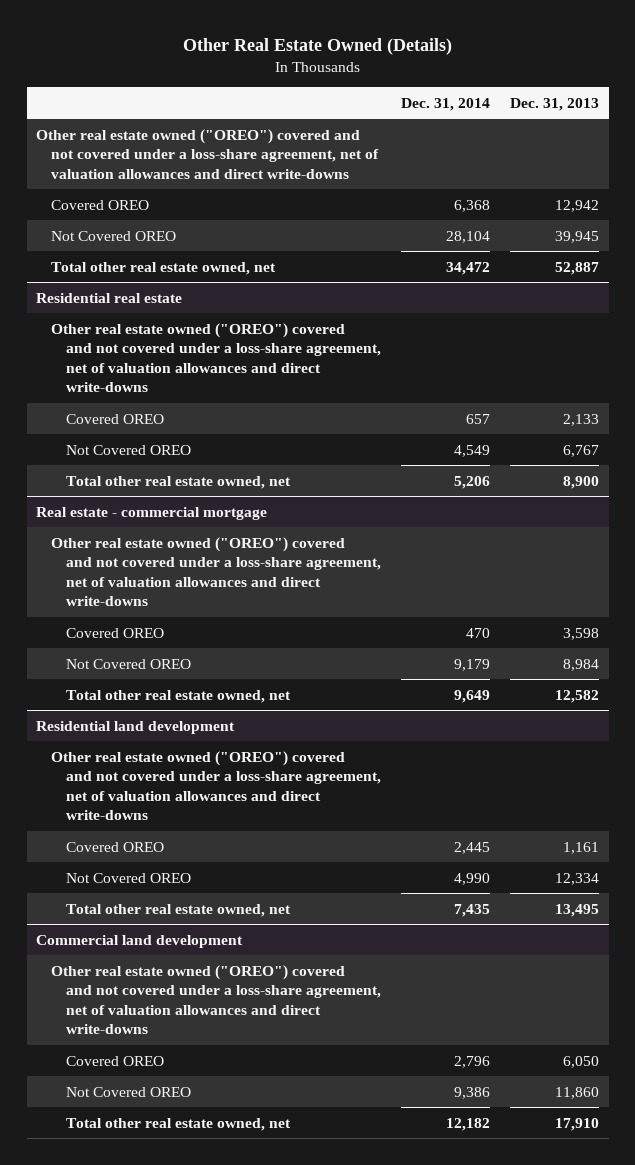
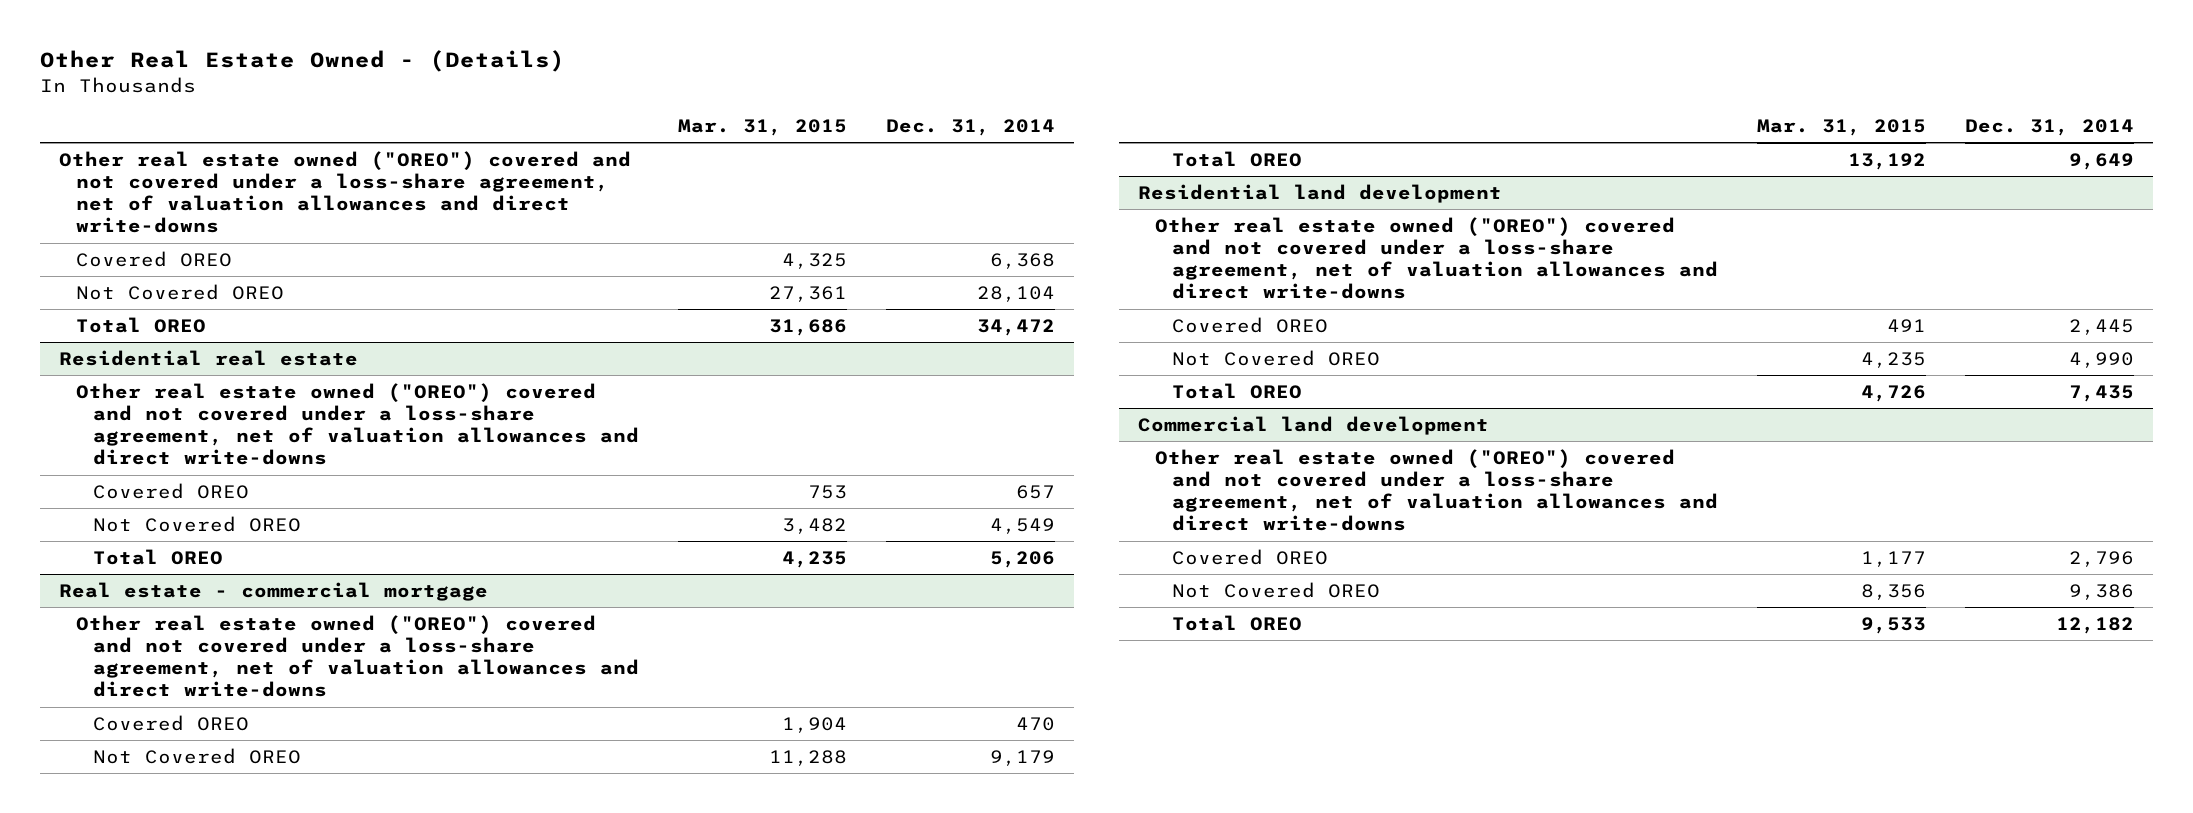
[182,37,452,55] Other Real Estate Owned (Details) -> [39,50,565,73] Other Real Estate Owned - (Details)
[509,97,599,111] Dec. 31, 2013 -> none
none -> [677,119,847,137] Mar. 31, 2015
[51,261,277,275] Total other real estate owned, net -> [76,316,207,333] Total OREO
[66,475,292,489] Total other real estate owned, net -> [93,548,224,565] Total OREO
[66,689,292,703] Total other real estate owned, net -> [1172,150,1303,167] Total OREO
[66,903,292,917] Total other real estate owned, net -> [1172,382,1303,399] Total OREO
[66,1117,292,1131] Total other real estate owned, net -> [1172,614,1303,631] Total OREO

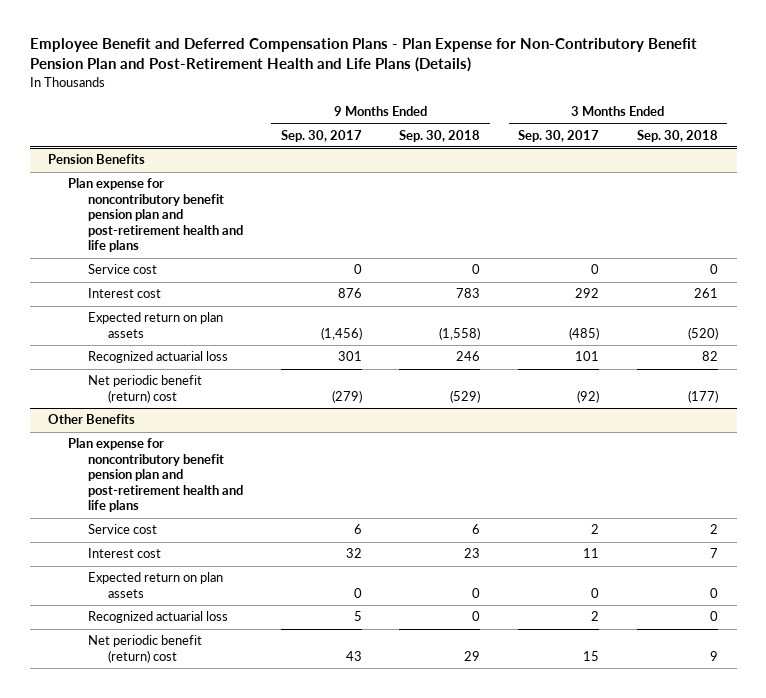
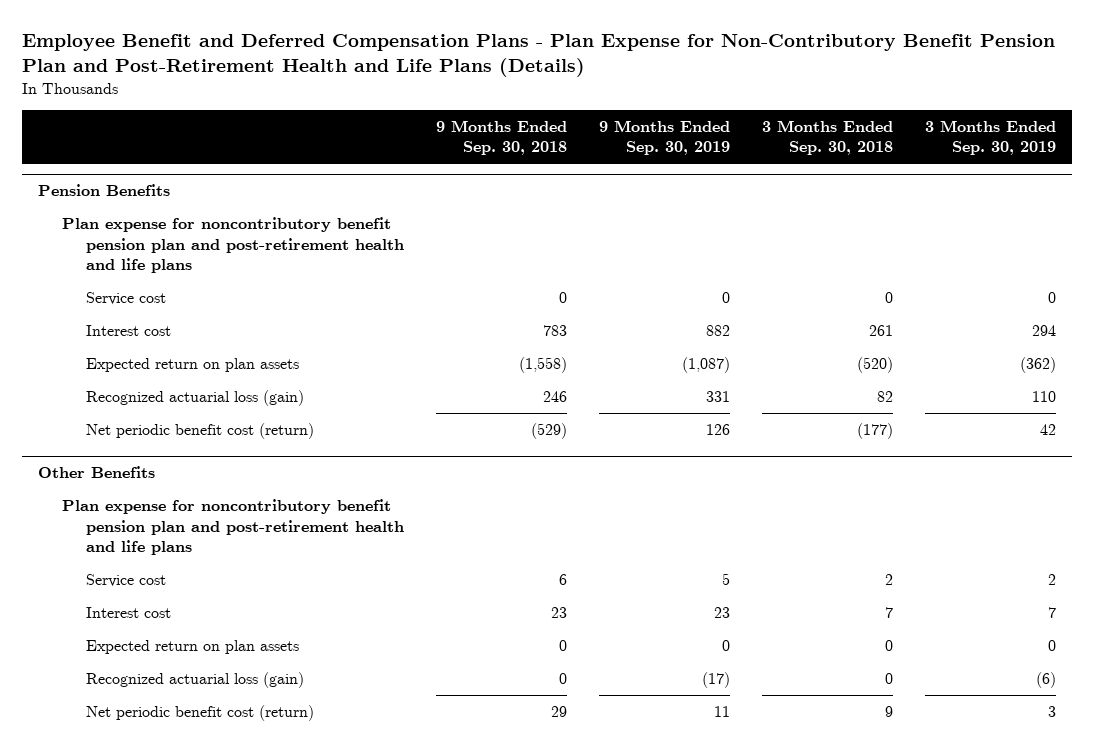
[280,129,362,142] Sep. 30, 2017 -> none
[518,129,600,142] Sep. 30, 2017 -> none
none -> [599,119,731,156] 9 Months Ended Sep. 30, 2019
none -> [925,119,1057,156] 3 Months Ended Sep. 30, 2019
[87,351,228,364] Recognized actuarial loss -> [86,389,305,406] Recognized actuarial loss (gain)
[87,375,202,403] Net periodic benefit (return) cost -> [86,422,315,439] Net periodic benefit cost (return)
[87,611,228,624] Recognized actuarial loss -> [86,671,305,688] Recognized actuarial loss (gain)
[87,635,202,663] Net periodic benefit (return) cost -> [86,704,315,721] Net periodic benefit cost (return)

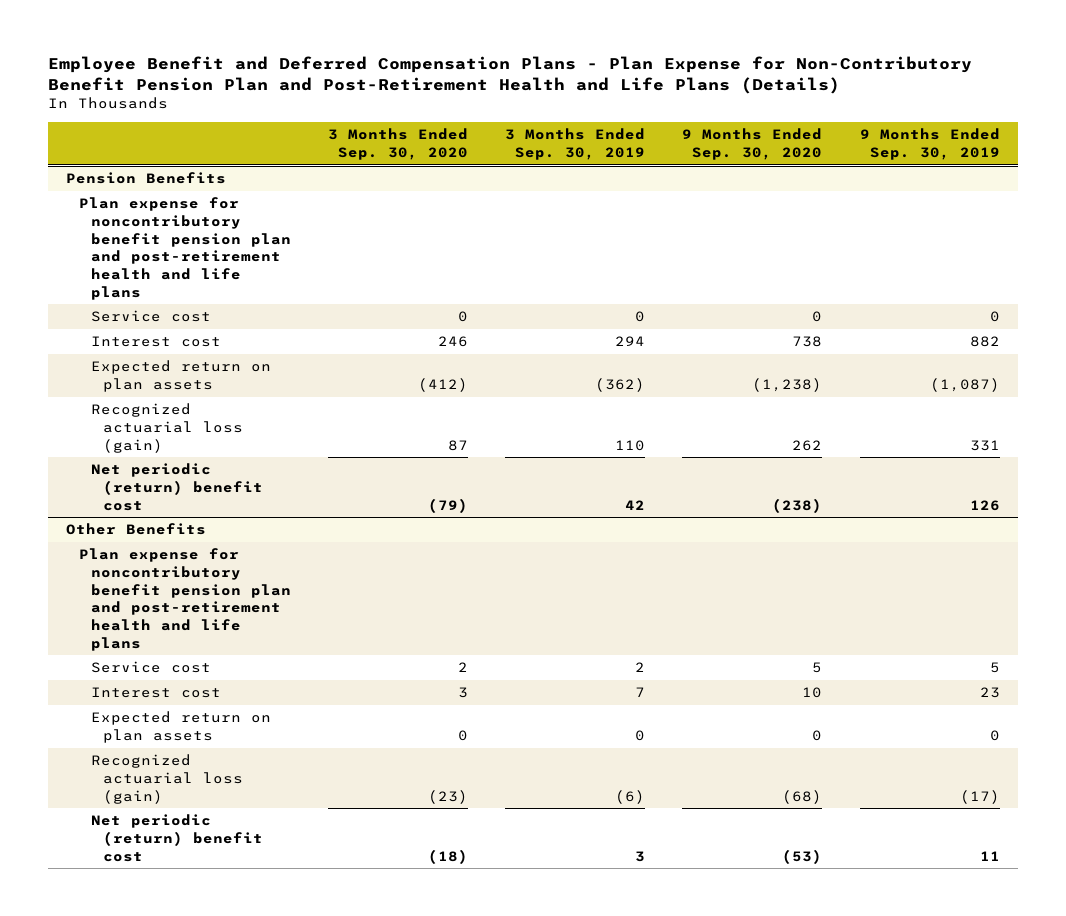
[436,119,568,156] 9 Months Ended Sep. 30, 2018 -> none
[762,119,894,156] 3 Months Ended Sep. 30, 2018 -> none
none -> [328,128,469,160] 3 Months Ended Sep. 30, 2020
none -> [682,128,823,160] 9 Months Ended Sep. 30, 2020
[86,422,315,439] Net periodic benefit cost (return) -> [90,463,264,511] Net periodic (return) benefit cost
[86,704,315,721] Net periodic benefit cost (return) -> [90,814,264,862] Net periodic (return) benefit cost

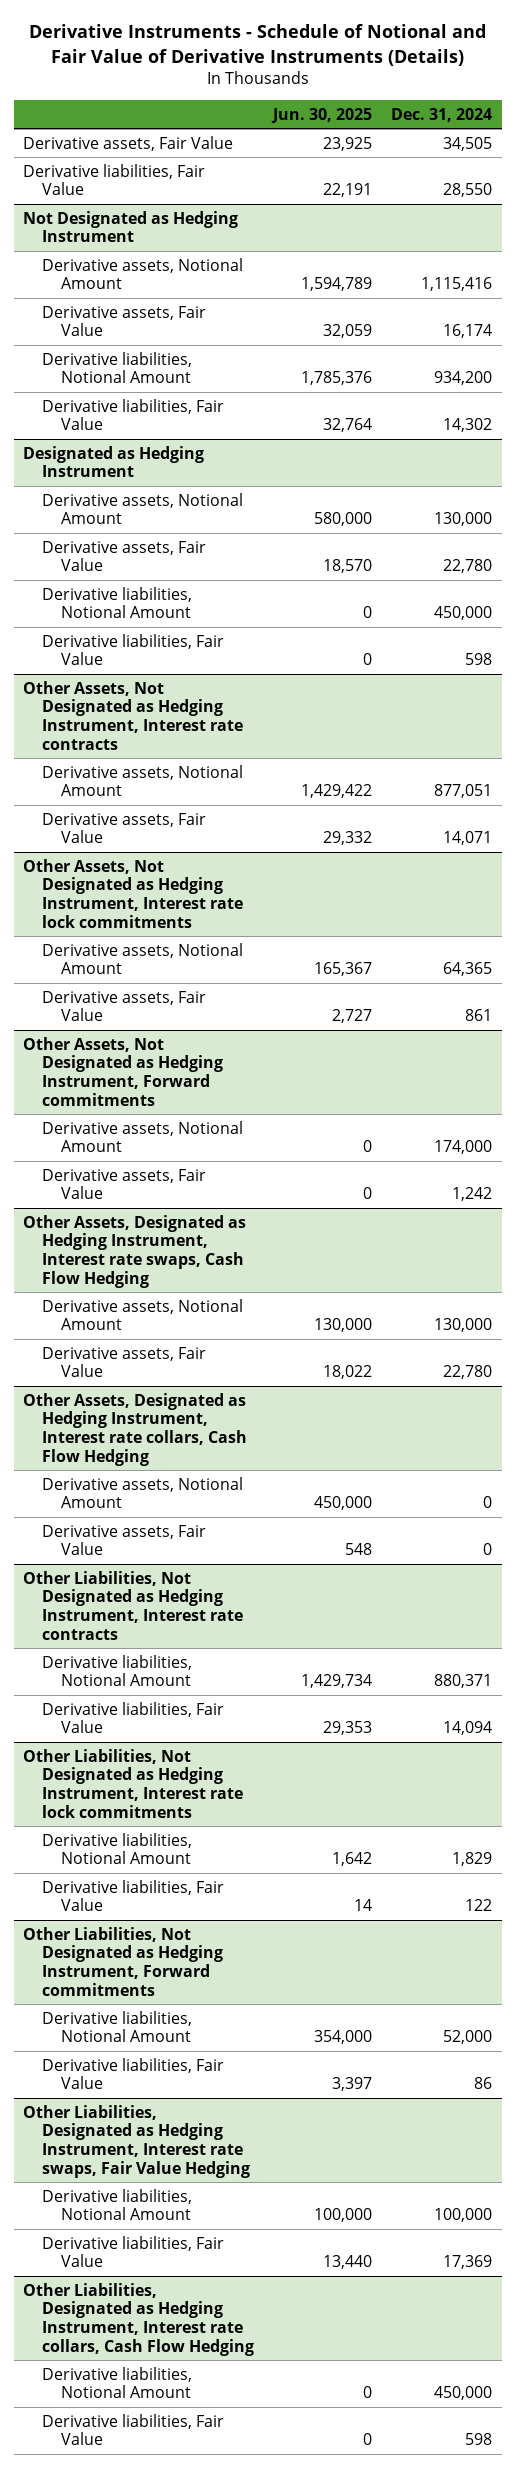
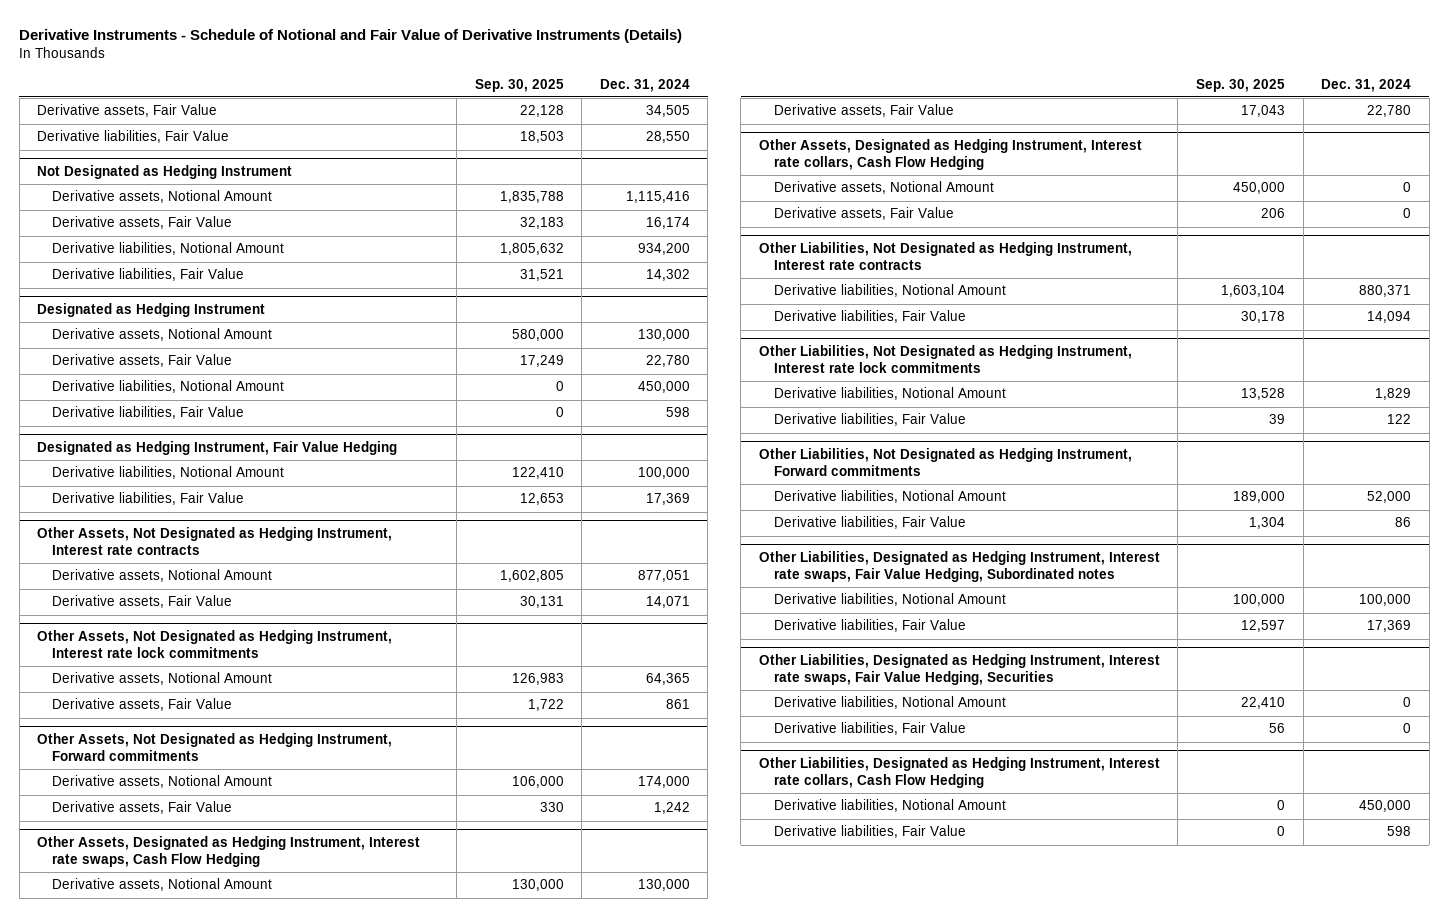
[271,107,373,123] Jun. 30, 2025 -> none
none -> [474,78,564,92] Sep. 30, 2025
none -> [37,440,398,455] Designated as Hedging Instrument, Fair Value Hedging
none -> [52,466,285,480] Derivative liabilities, Notional Amount
none -> [52,492,245,506] Derivative liabilities, Fair Value
[23,2104,251,2178] Other Liabilities, Designated as Hedging Instrument, Interest rate swaps, Fair Value Hedging -> [758,550,1160,582] Other Liabilities, Designated as Hedging Instrument, Interest rate swaps, Fair Value Hedging, Subordinated notes
none -> [758,653,1160,685] Other Liabilities, Designated as Hedging Instrument, Interest rate swaps, Fair Value Hedging, Securities
none -> [773,696,1006,710] Derivative liabilities, Notional Amount
none -> [773,722,966,736] Derivative liabilities, Fair Value

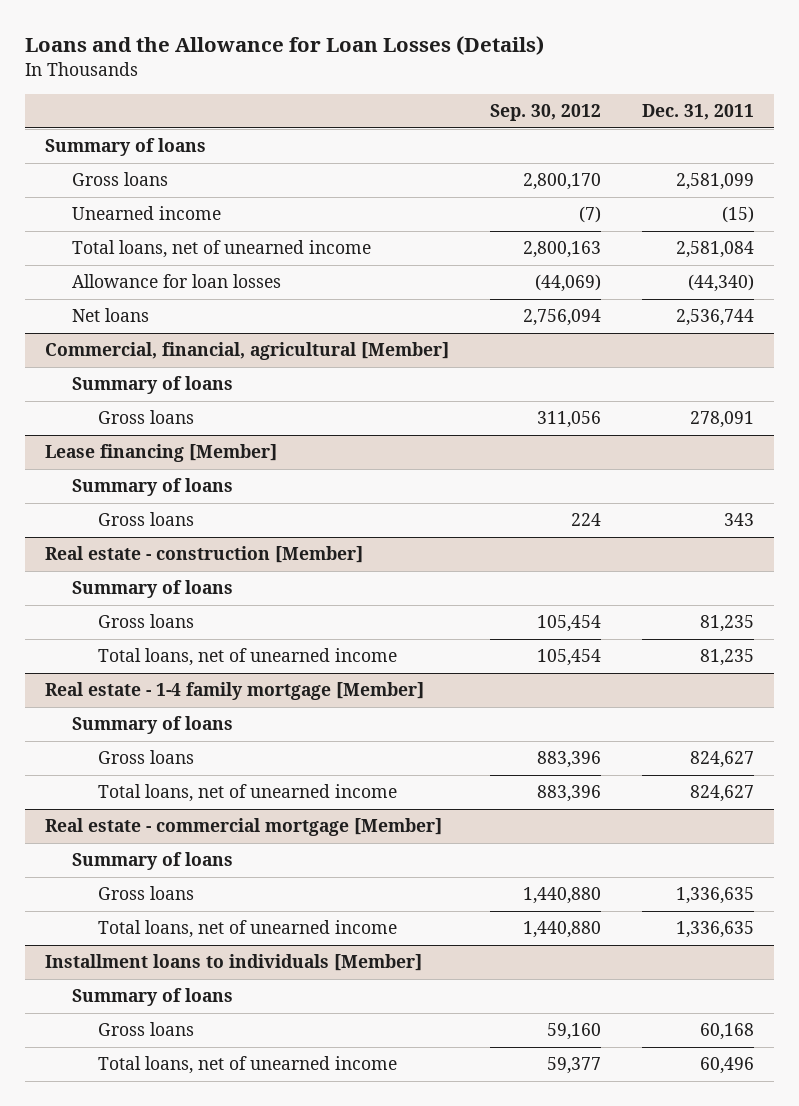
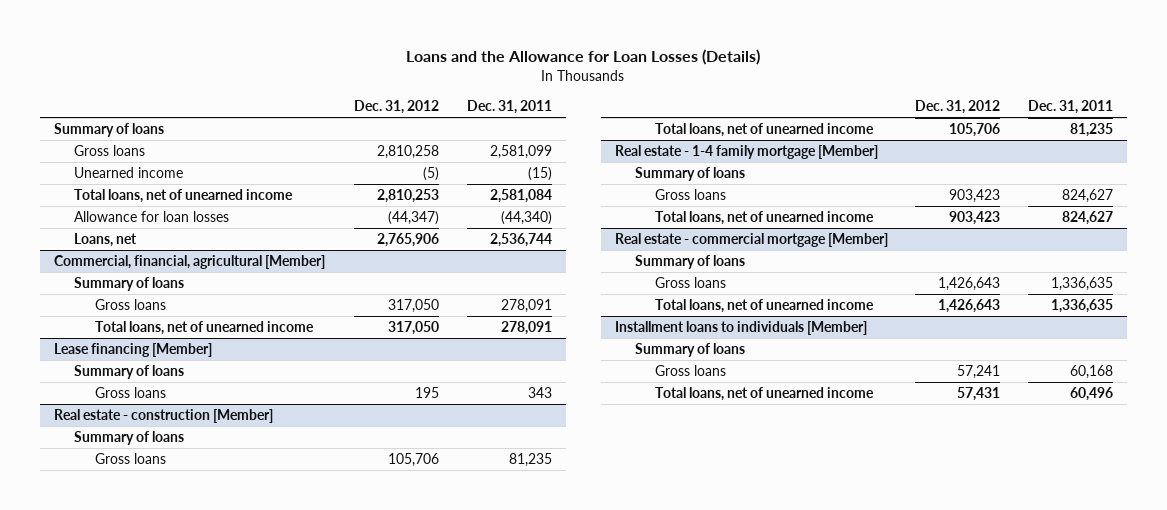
[490,104,602,122] Sep. 30, 2012 -> none
none -> [354,100,440,115] Dec. 31, 2012
[71,308,149,323] Net loans -> [74,233,138,248] Loans, net
none -> [94,321,314,336] Total loans, net of unearned income

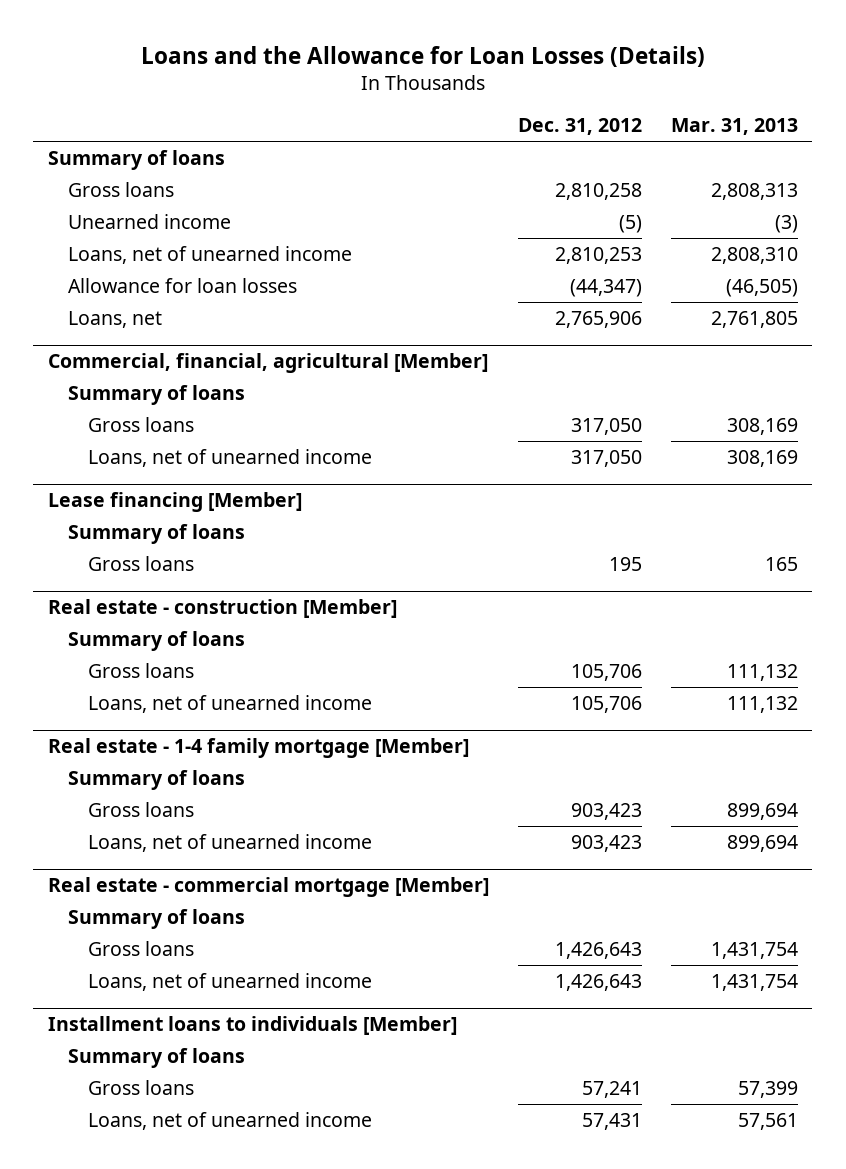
[466,100,552,115] Dec. 31, 2011 -> none
none -> [670,118,798,136] Mar. 31, 2013
[74,189,294,204] Total loans, net of unearned income -> [67,245,352,264] Loans, net of unearned income
[94,321,314,336] Total loans, net of unearned income -> [87,448,372,467] Loans, net of unearned income
[655,123,875,138] Total loans, net of unearned income -> [87,694,372,713] Loans, net of unearned income
[655,211,875,226] Total loans, net of unearned income -> [87,833,372,852] Loans, net of unearned income
[655,299,875,314] Total loans, net of unearned income -> [87,972,372,991] Loans, net of unearned income
[655,387,875,402] Total loans, net of unearned income -> [87,1111,372,1130] Loans, net of unearned income

